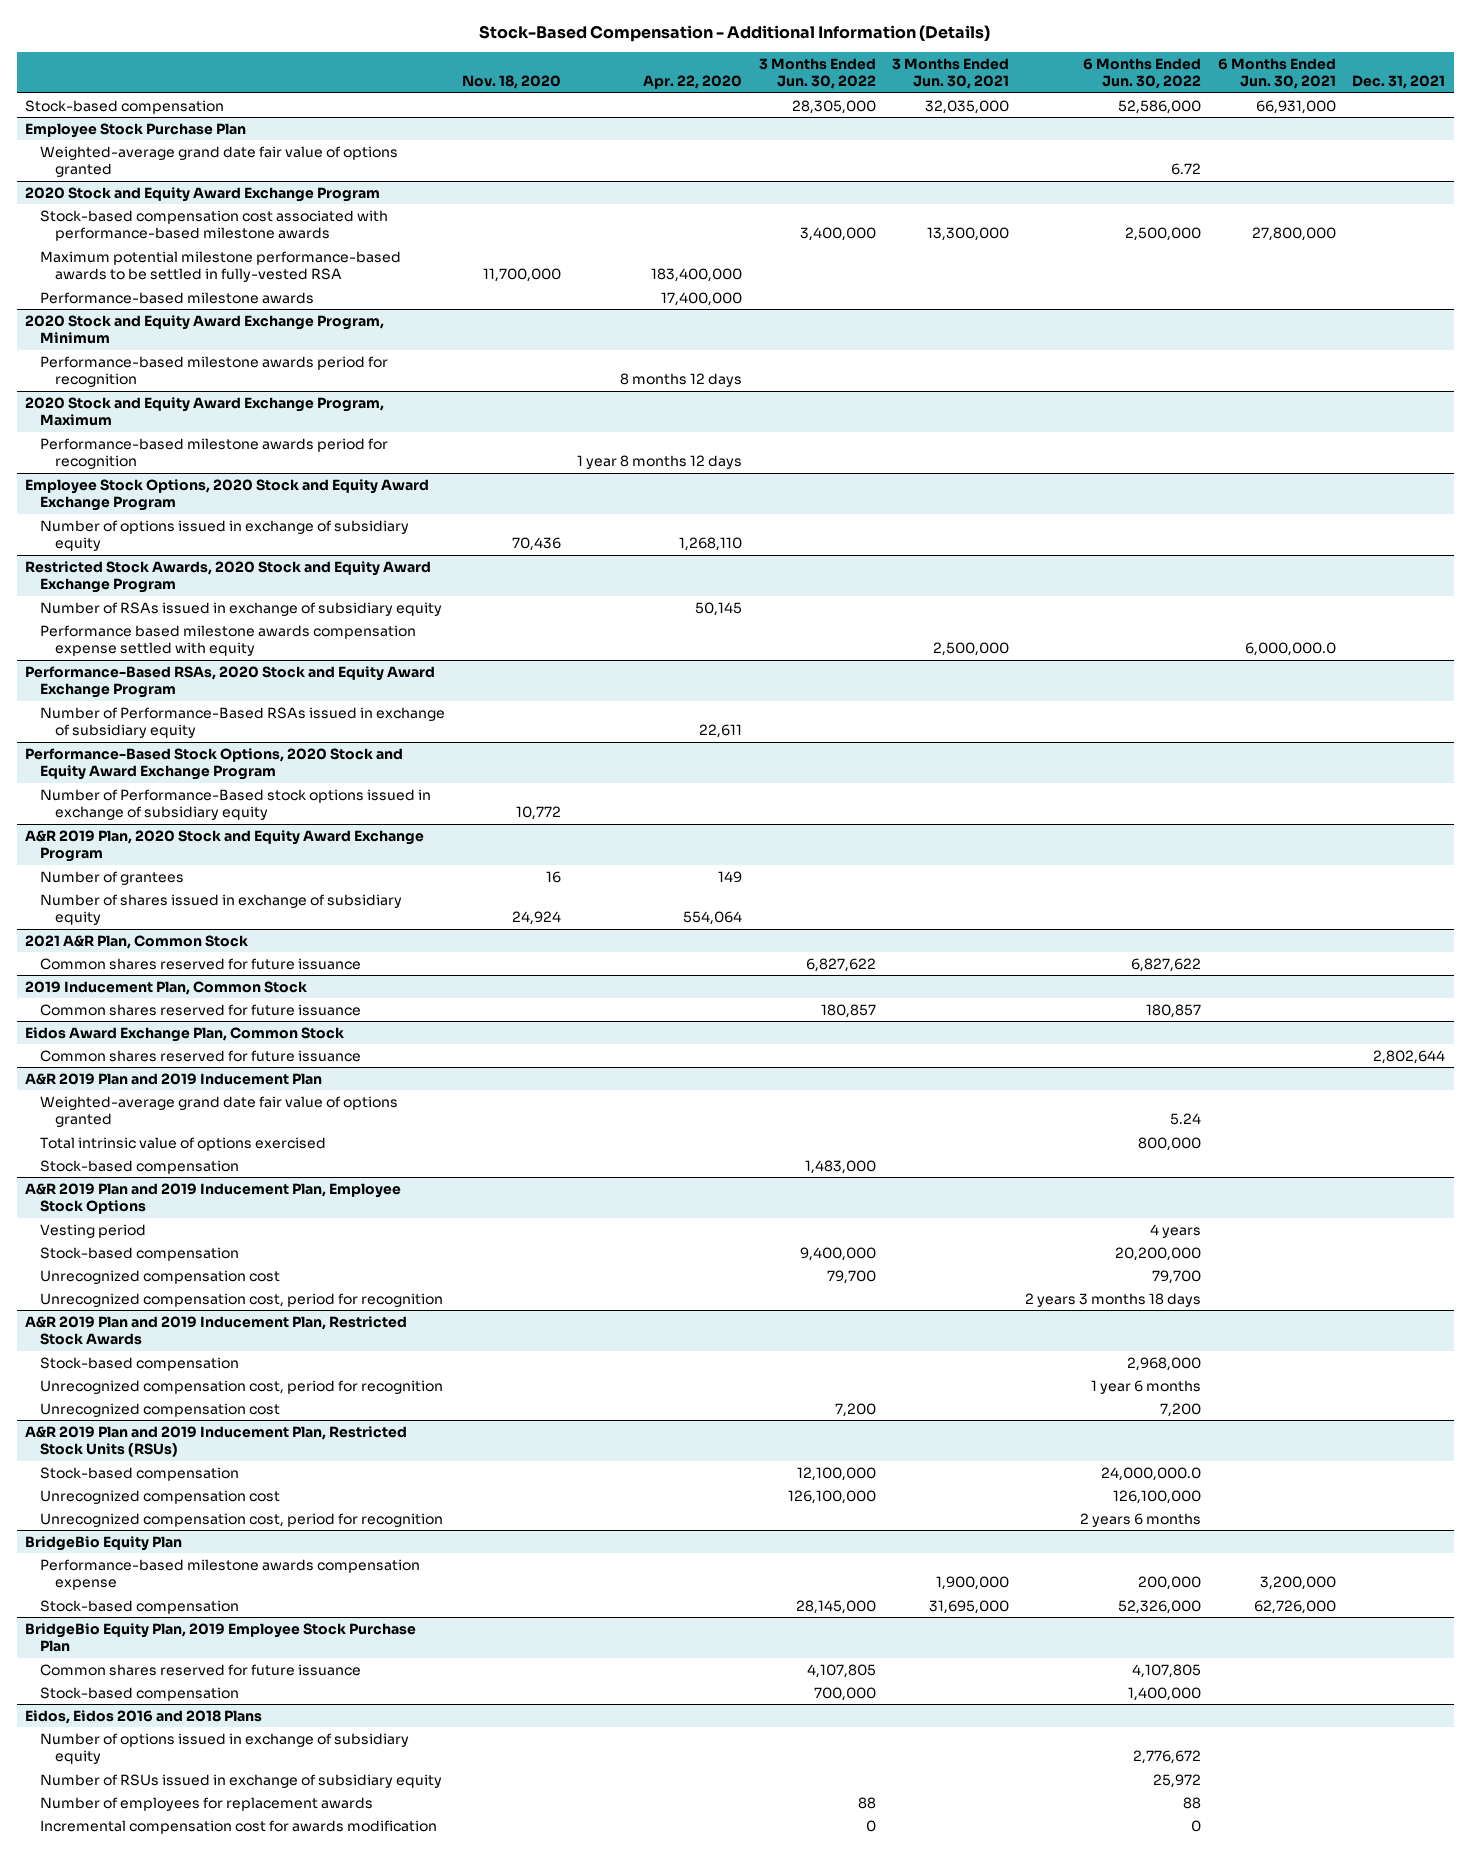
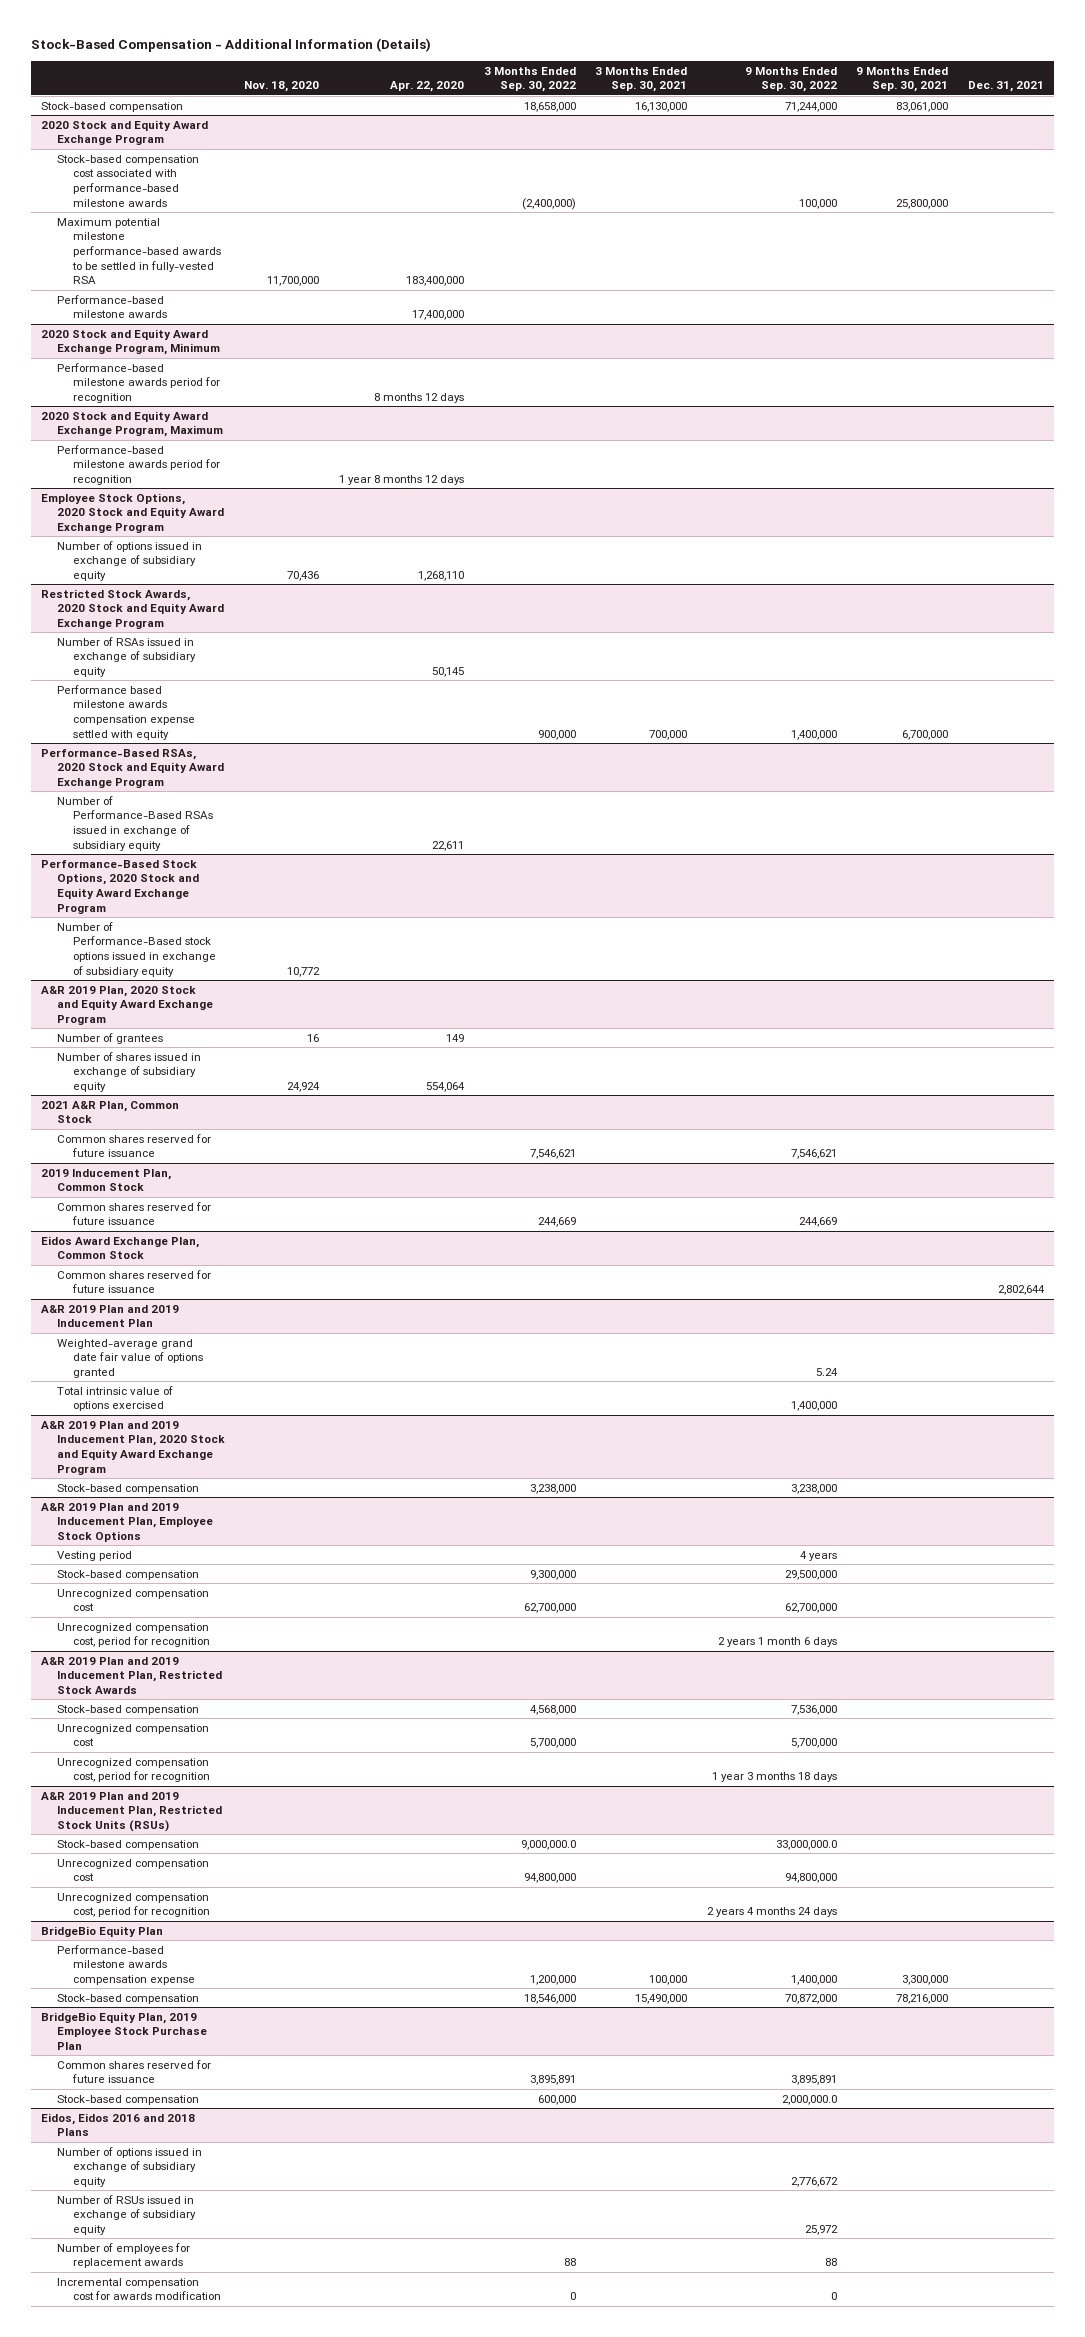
[758,57,876,90] 3 Months Ended Jun. 30, 2022 -> none
[892,57,1010,90] 3 Months Ended Jun. 30, 2021 -> none
[1083,57,1202,90] 6 Months Ended Jun. 30, 2022 -> none
[1217,57,1336,90] 6 Months Ended Jun. 30, 2021 -> none
none -> [483,66,576,93] 3 Months Ended Sep. 30, 2022
none -> [595,66,688,93] 3 Months Ended Sep. 30, 2021
none -> [744,66,837,93] 9 Months Ended Sep. 30, 2022
none -> [856,66,949,93] 9 Months Ended Sep. 30, 2021
[25,122,247,138] Employee Stock Purchase Plan -> none
[40,145,399,178] Weighted-average grand date fair value of options granted -> none
[40,1159,240,1174] Stock-based compensation -> none
none -> [40,1420,225,1475] A&R 2019 Plan and 2019 Inducement Plan, 2020 Stock and Equity Award Exchange Program
none -> [56,1483,199,1494] Stock-based compensation
[40,1379,444,1394] Unrecognized compensation cost, period for recognition -> [56,1757,210,1783] Unrecognized compensation cost, period for recognition

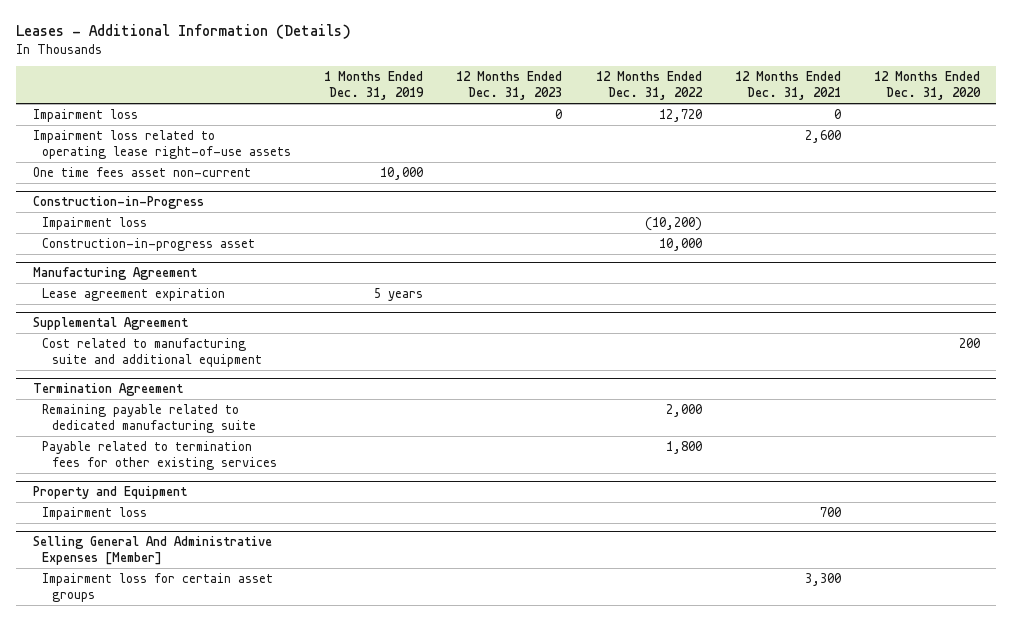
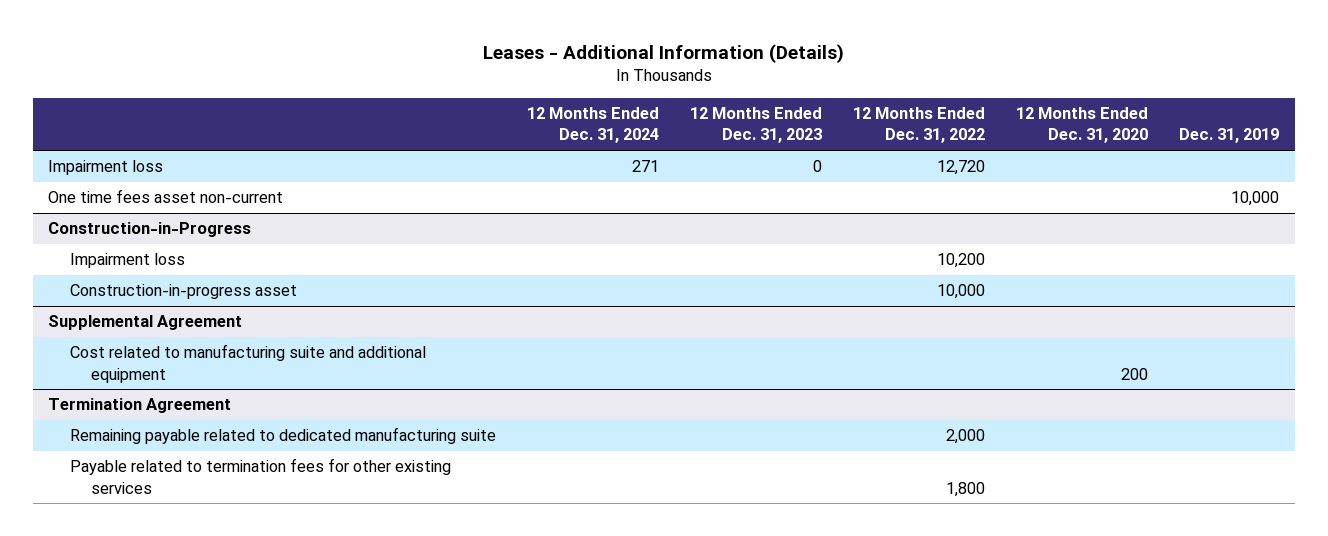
[324,71,425,101] 1 Months Ended Dec. 31, 2019 -> none
[734,71,841,101] 12 Months Ended Dec. 31, 2021 -> none
none -> [526,107,659,144] 12 Months Ended Dec. 31, 2024
none -> [1179,128,1280,144] Dec. 31, 2019
[32,129,292,159] Impairment loss related to operating lease right-of-use assets -> none
[644,216,702,231] (10,200) -> [937,253,986,269] 10,200
[32,266,197,280] Manufacturing Agreement -> none
[42,287,226,301] Lease agreement expiration -> none
[32,485,187,499] Property and Equipment -> none
[42,506,148,520] Impairment loss -> none
[32,535,272,565] Selling General And Administrative Expenses [Member] -> none
[42,572,274,602] Impairment loss for certain asset groups -> none

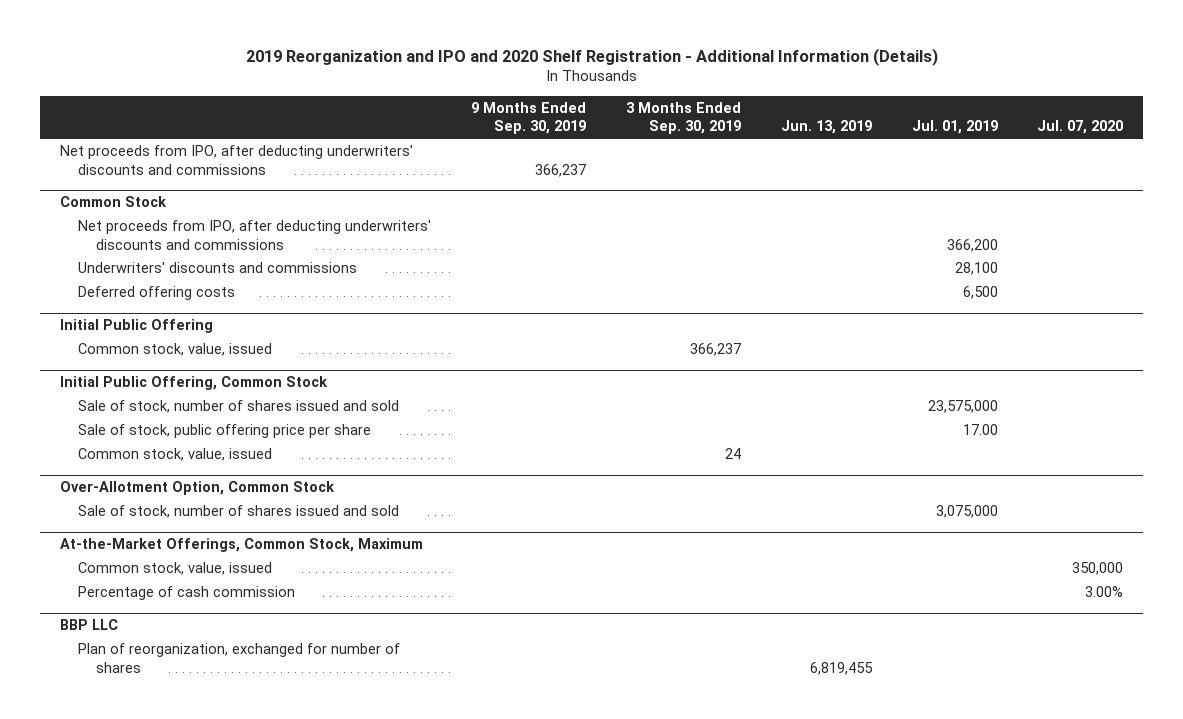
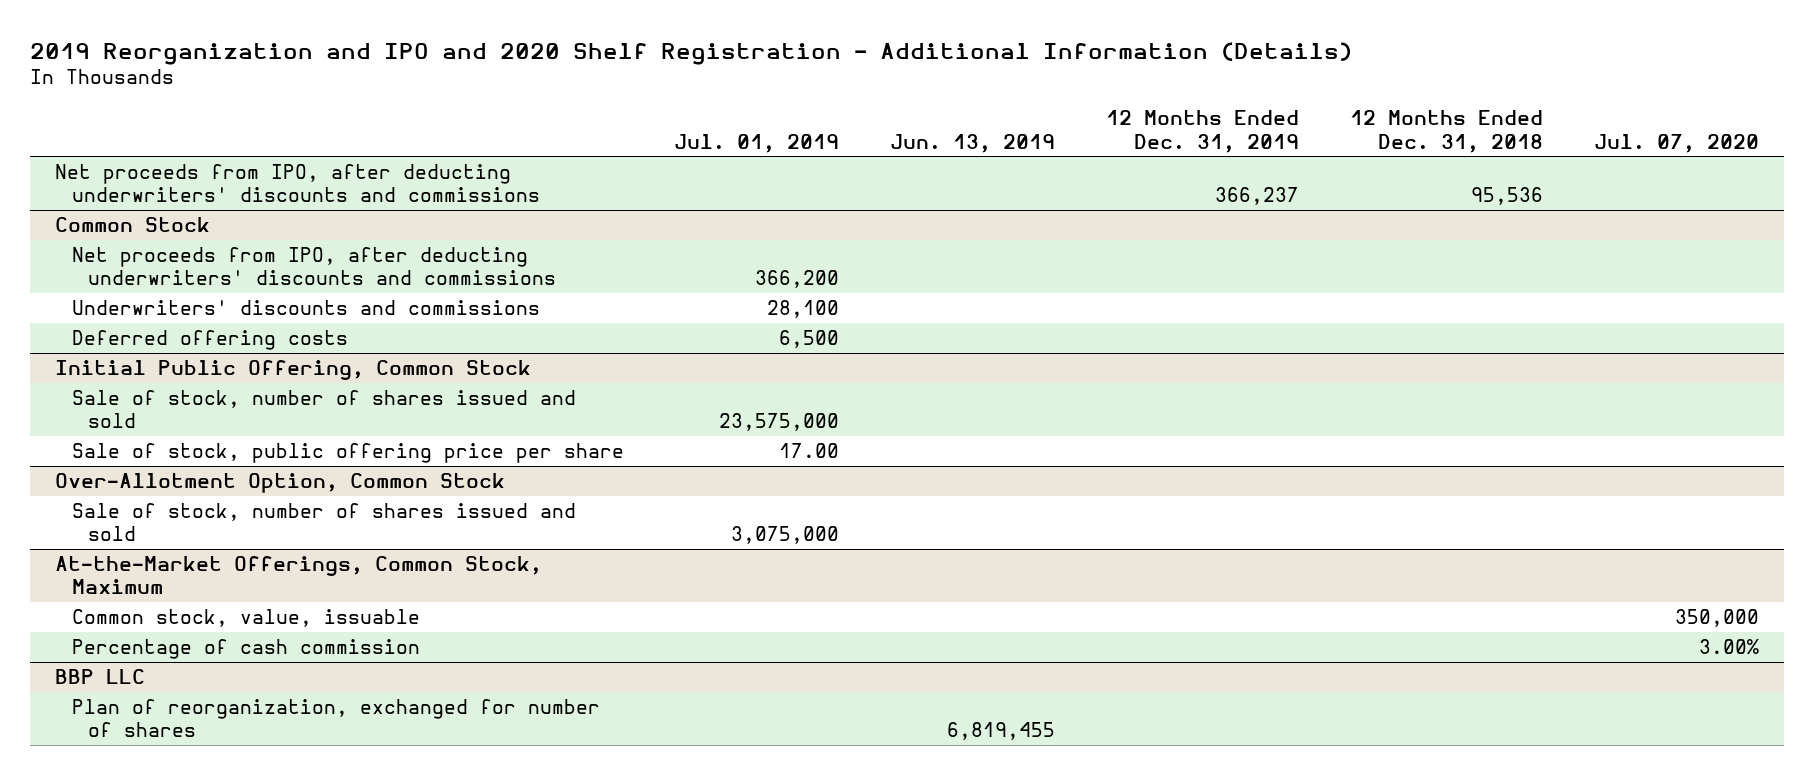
[470,101,586,135] 9 Months Ended Sep. 30, 2019 -> none
[625,101,741,135] 3 Months Ended Sep. 30, 2019 -> none
none -> [1106,110,1300,153] 12 Months Ended Dec. 31, 2019
none -> [1349,110,1543,153] 12 Months Ended Dec. 31, 2018
[59,319,213,334] Initial Public Offering -> none
[78,342,273,356] Common stock, value, issued -> none
[78,447,273,461] Common stock, value, issued -> none
[78,561,273,575] Common stock, value, issued -> [71,609,420,628] Common stock, value, issuable

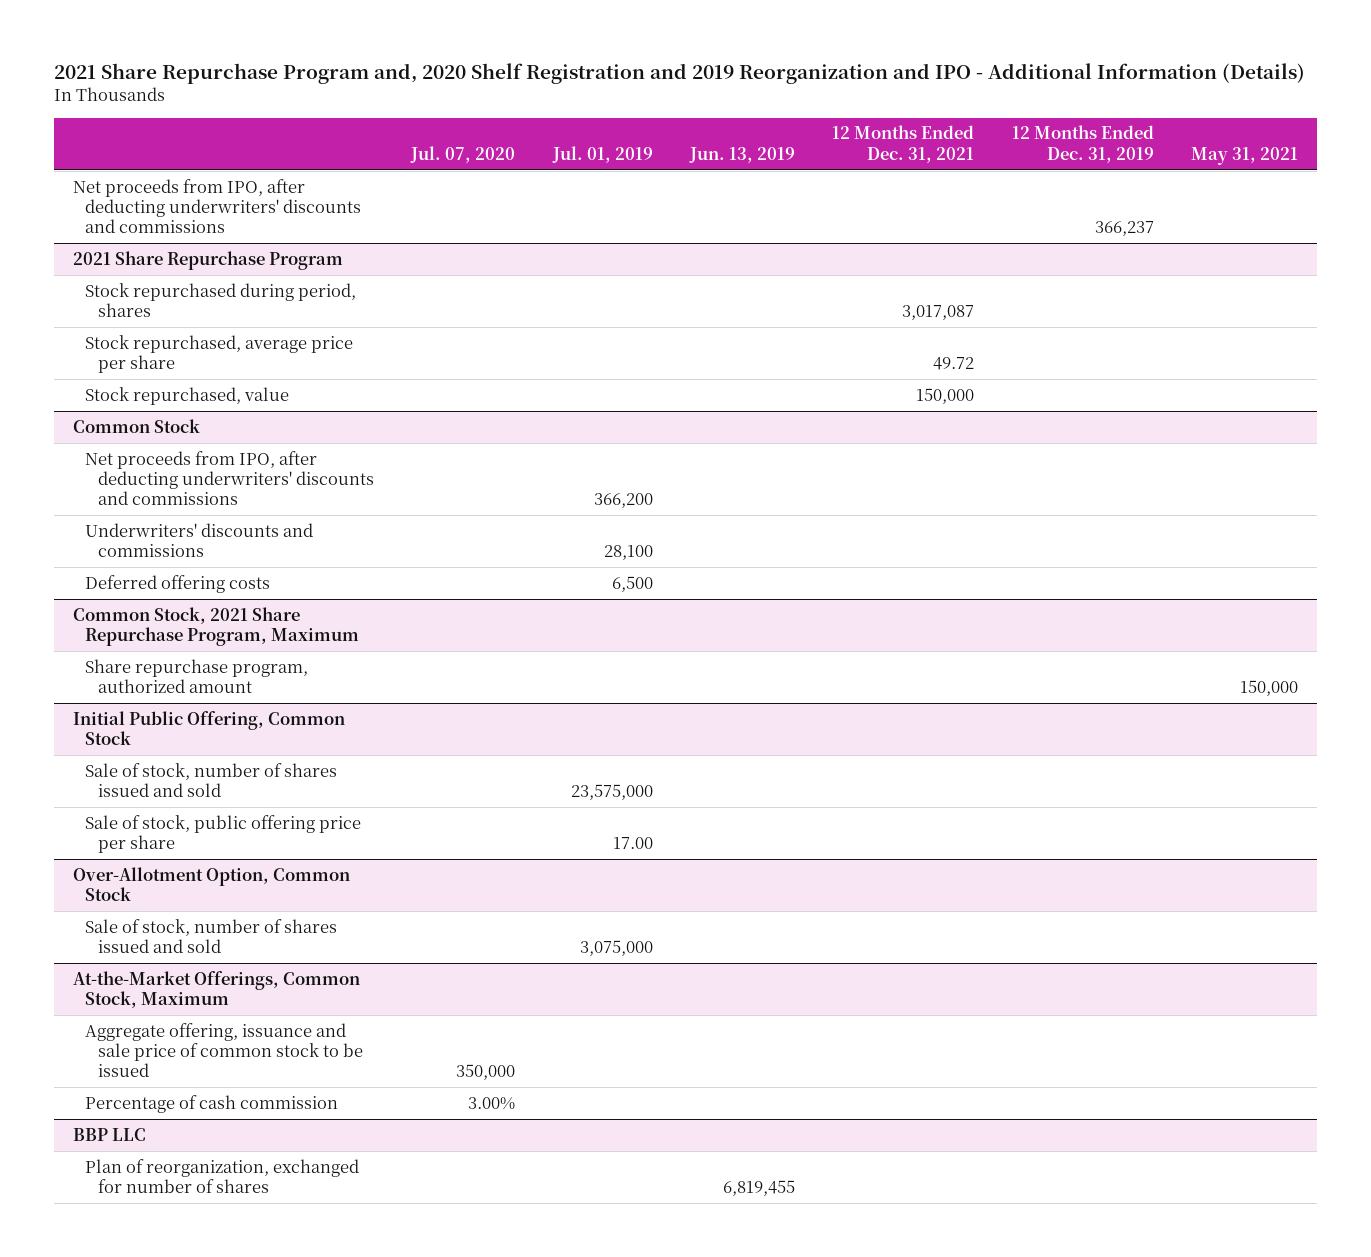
[29,42,1352,66] 2019 Reorganization and IPO and 2020 Shelf Registration - Additional Information (Details) -> [53,63,1305,85] 2021 Share Repurchase Program and, 2020 Shelf Registration and 2019 Reorganization and IPO - Additional Information (Details)
[1349,110,1543,153] 12 Months Ended Dec. 31, 2018 -> none
none -> [832,125,975,163] 12 Months Ended Dec. 31, 2021
none -> [1191,146,1299,165] May 31, 2021
none -> [72,250,343,270] 2021 Share Repurchase Program
none -> [85,282,357,318] Stock repurchased during period, shares
none -> [85,334,354,374] Stock repurchased, average price per share
none -> [85,386,290,405] Stock repurchased, value
none -> [72,606,360,647] Common Stock, 2021 Share Repurchase Program, Maximum
none -> [85,658,309,694] Share repurchase program, authorized amount
[71,609,420,628] Common stock, value, issuable -> none
none -> [85,1022,363,1078] Aggregate offering, issuance and sale price of common stock to be issued

